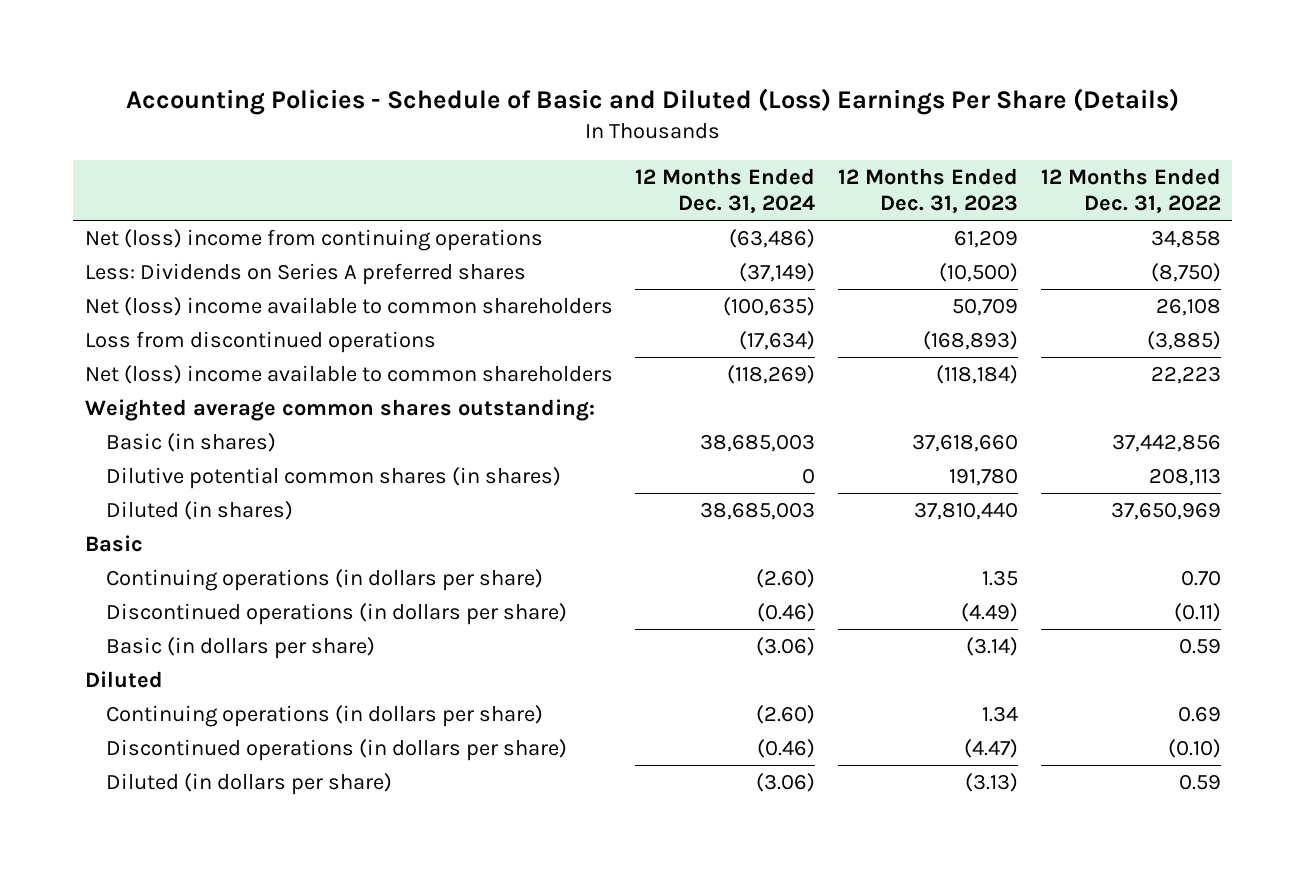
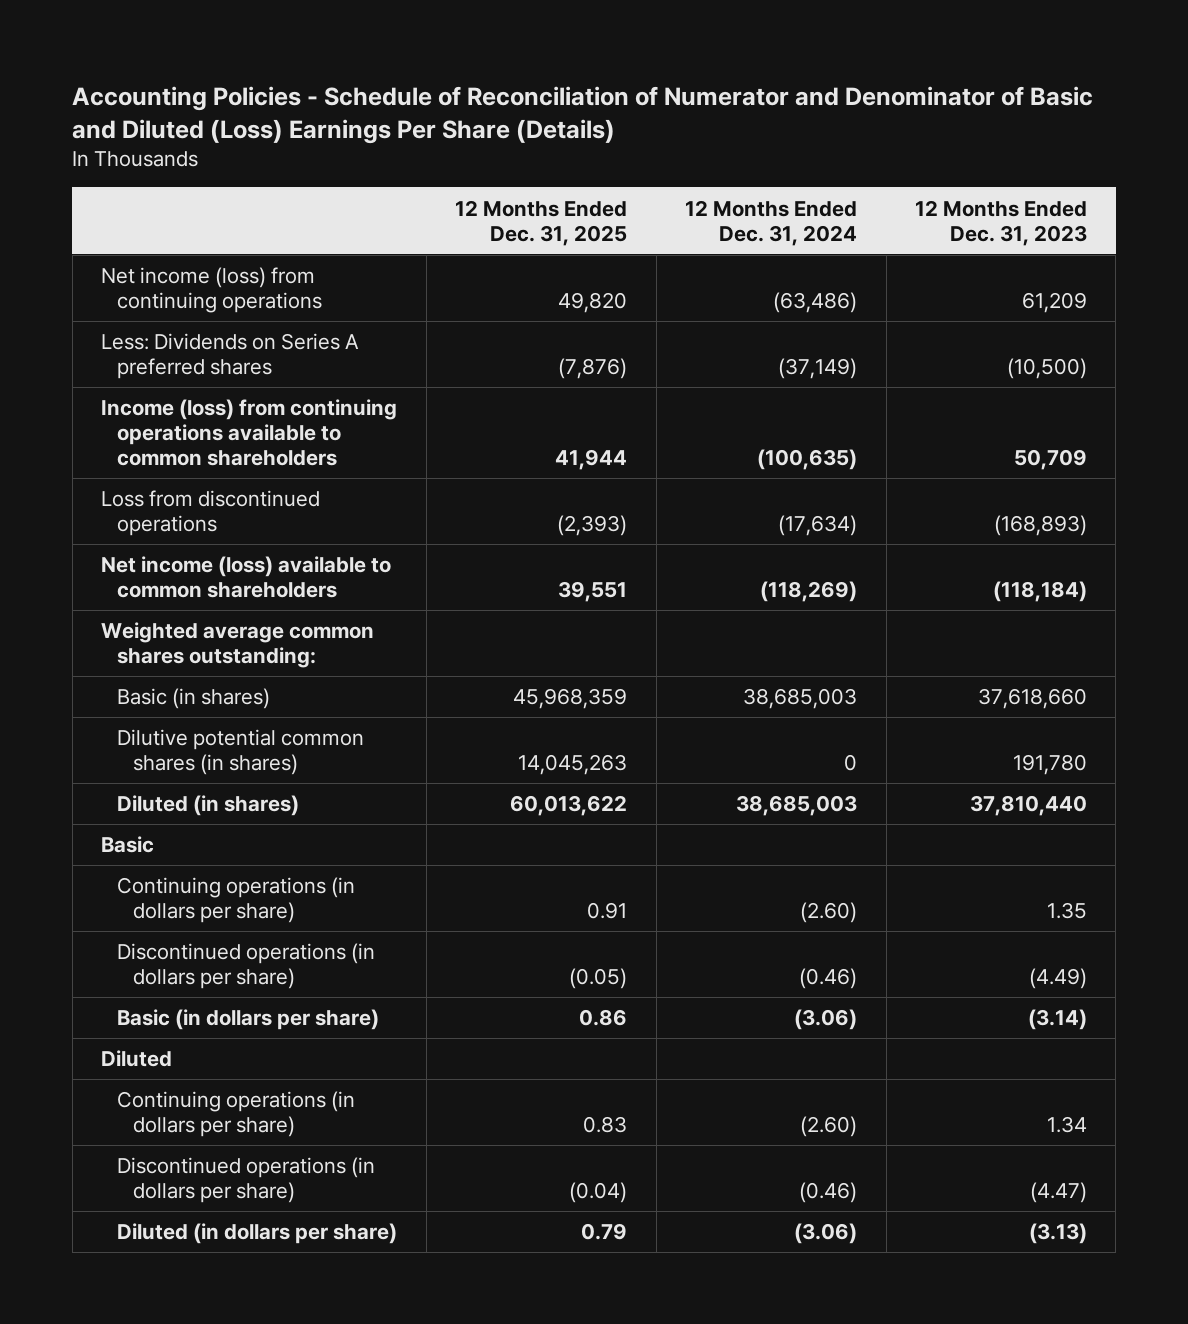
[125,87,1179,115] Accounting Policies - Schedule of Basic and Diluted (Loss) Earnings Per Share (Details) -> [72,86,1094,144] Accounting Policies - Schedule of Reconciliation of Numerator and Denominator of Basic and Diluted (Loss) Earnings Per Share (Details)
[1041,168,1222,214] 12 Months Ended Dec. 31, 2022 -> none
none -> [455,199,628,246] 12 Months Ended Dec. 31, 2025
[84,229,543,252] Net (loss) income from continuing operations -> [101,267,323,314] Net income (loss) from continuing operations
[84,297,613,317] Net (loss) income available to common shareholders -> [101,399,398,467] Income (loss) from continuing operations available to common shareholders
[84,365,613,385] Net (loss) income available to common shareholders -> [101,556,392,599] Net income (loss) available to common shareholders

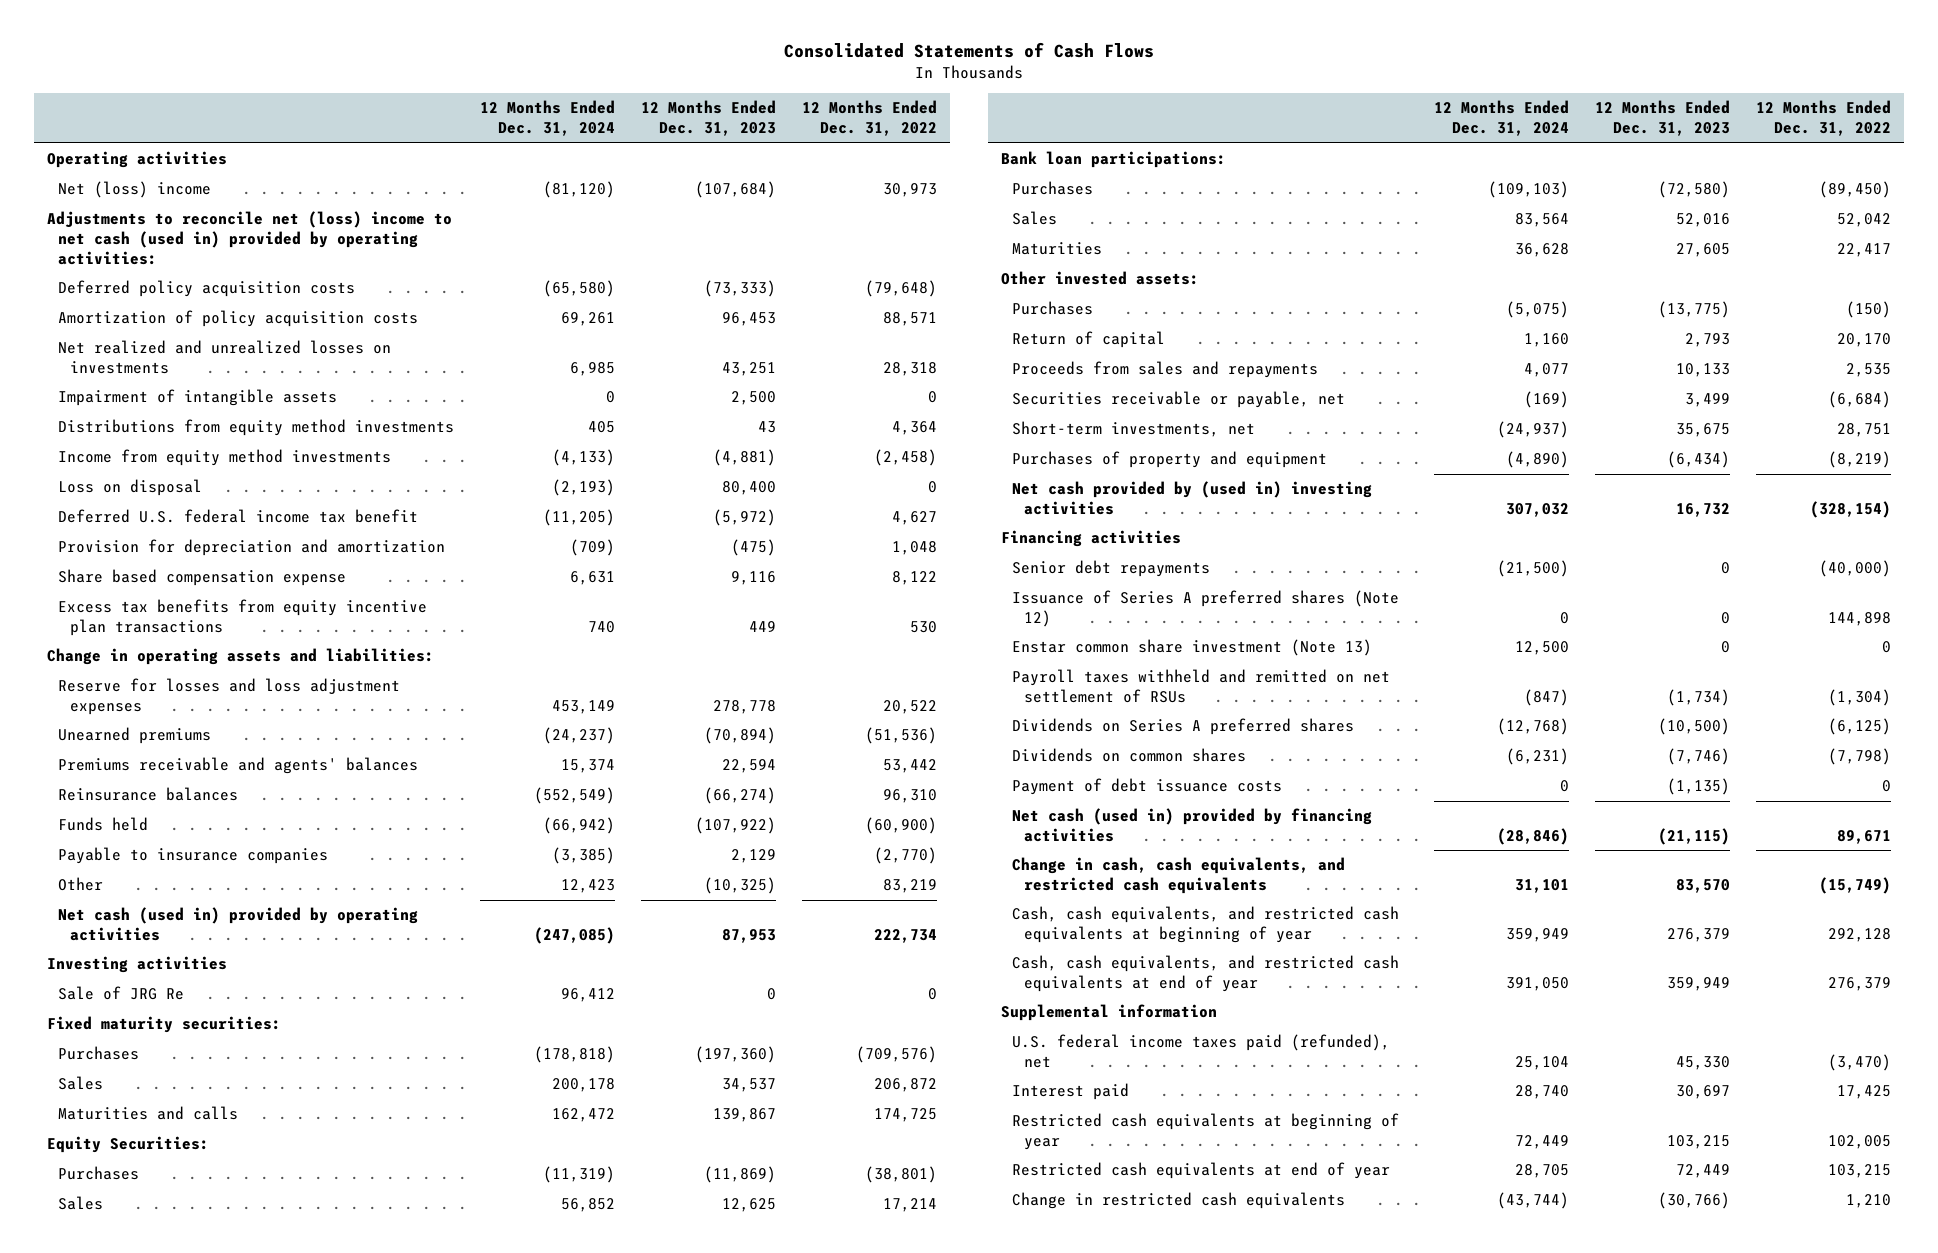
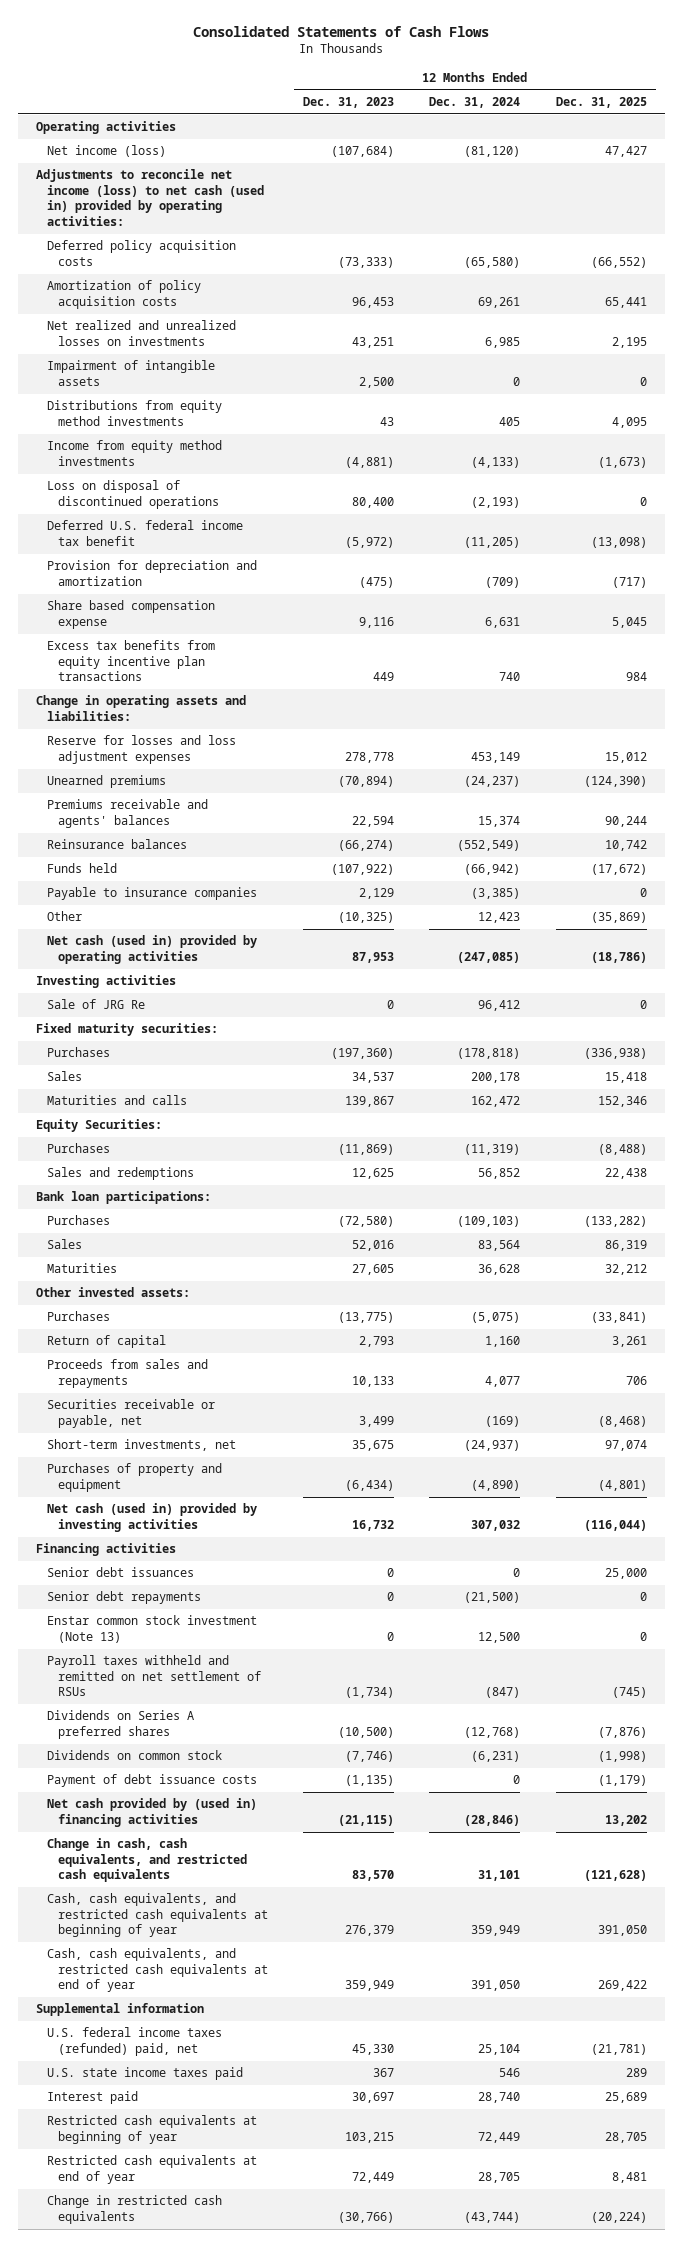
[801,100,937,137] 12 Months Ended Dec. 31, 2022 -> none
none -> [555,97,647,109] Dec. 31, 2025
[58,181,212,199] Net (loss) income -> [46,145,166,158] Net income (loss)
[46,211,452,265] Adjustments to reconcile net (loss) income to net cash (used in) provided by operating activities: -> [35,169,264,227] Adjustments to reconcile net income (loss) to net cash (used in) provided by operating activities:
[58,479,203,497] Loss on disposal -> [46,480,219,509] Loss on disposal of discontinued operations
[58,1196,104,1211] Sales -> [46,1167,194,1181] Sales and redemptions
[1012,481,1373,515] Net cash provided by (used in) investing activities -> [46,1503,257,1532] Net cash (used in) provided by investing activities
none -> [46,1567,194,1578] Senior debt issuances
[1012,590,1400,627] Issuance of Series A preferred shares (Note 12) -> none
[1012,639,1373,657] Enstar common share investment (Note 13) -> [46,1615,257,1643] Enstar common stock investment (Note 13)
[1012,748,1247,763] Dividends on common shares -> [46,1750,222,1761] Dividends on common stock
[1012,808,1373,842] Net cash (used in) provided by financing activities -> [46,1798,257,1827] Net cash provided by (used in) financing activities
[1012,1034,1391,1068] U.S. federal income taxes paid (refunded), net -> [46,2027,222,2056] U.S. federal income taxes (refunded) paid, net
none -> [46,2067,243,2081] U.S. state income taxes paid

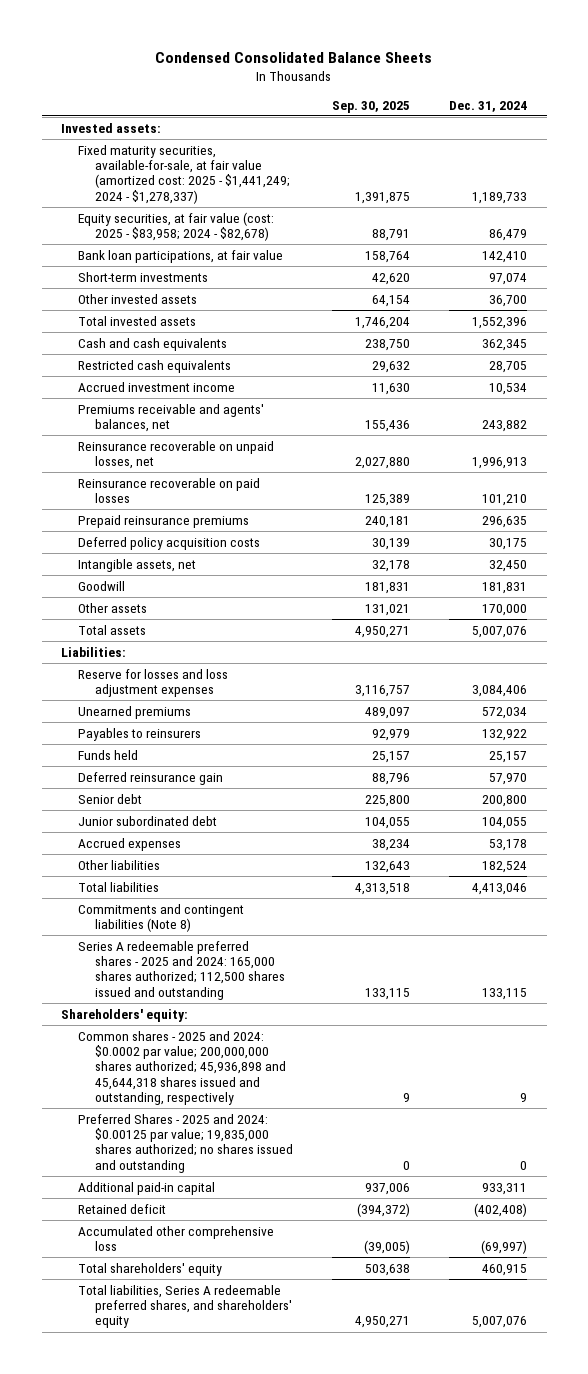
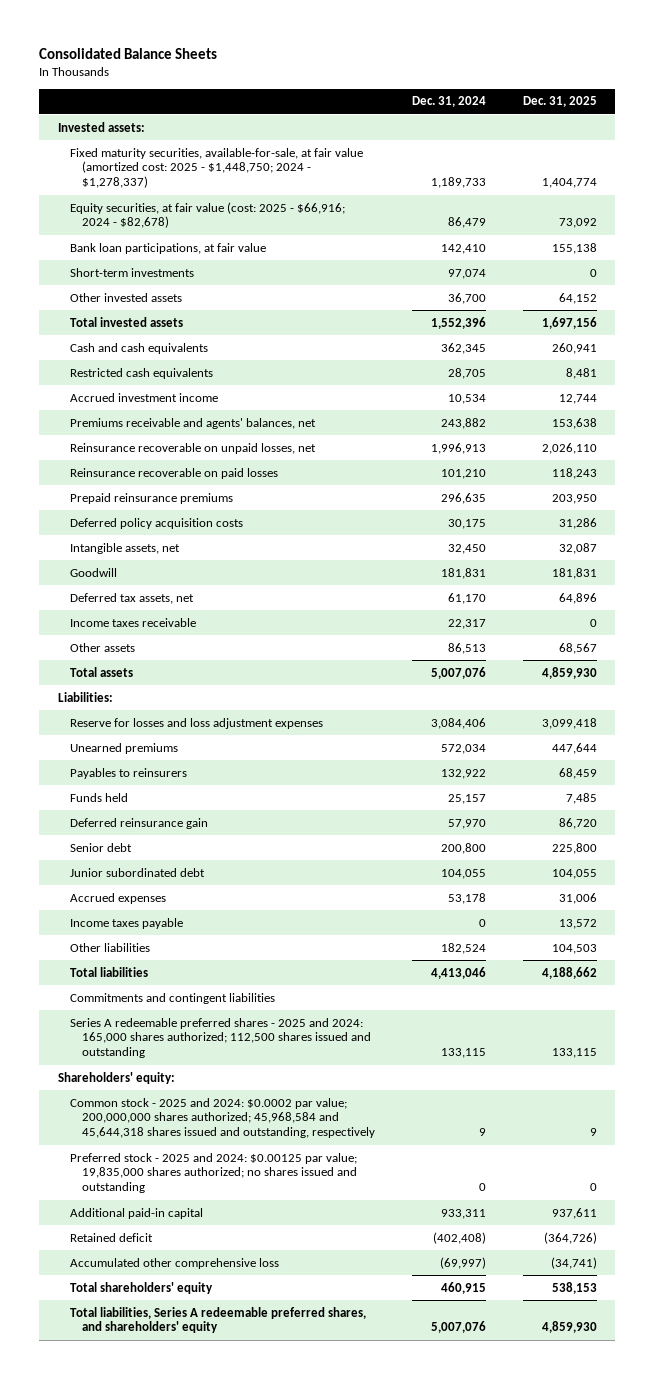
[155,51,433,63] Condensed Consolidated Balance Sheets -> [39,48,218,60] Consolidated Balance Sheets
[332,100,411,113] Sep. 30, 2025 -> none
none -> [522,96,597,108] Dec. 31, 2025
[78,144,291,204] Fixed maturity securities, available-for-sale, at fair value (amortized cost: 2025 - $1,441,249; 2024 - $1,278,337) -> [70,147,364,189] Fixed maturity securities, available-for-sale, at fair value (amortized cost: 2025 - $1,448,750; 2024 - $1,278,337)
[78,211,275,242] Equity securities, at fair value (cost: 2025 - $83,958; 2024 - $82,678) -> [70,201,346,229] Equity securities, at fair value (cost: 2025 - $66,916; 2024 - $82,678)
none -> [70,592,195,604] Deferred tax assets, net
none -> [70,617,197,627] Income taxes receivable
[482,603,528,616] 170,000 -> [448,642,487,654] 86,513
none -> [70,917,184,929] Income taxes payable
[78,903,245,933] Commitments and contingent liabilities (Note 8) -> [70,992,276,1004] Commitments and contingent liabilities
[78,1030,287,1106] Common shares - 2025 and 2024: $0.0002 par value; 200,000,000 shares authorized; 45,936,898 and 45,644,318 shares issued and outstanding, respectively -> [70,1097,376,1139] Common stock - 2025 and 2024: $0.0002 par value; 200,000,000 shares authorized; 45,968,584 and 45,644,318 shares issued and outstanding, respectively
[78,1113,294,1173] Preferred Shares - 2025 and 2024: $0.00125 par value; 19,835,000 shares authorized; no shares issued and outstanding -> [70,1152,358,1194] Preferred stock - 2025 and 2024: $0.00125 par value; 19,835,000 shares authorized; no shares issued and outstanding

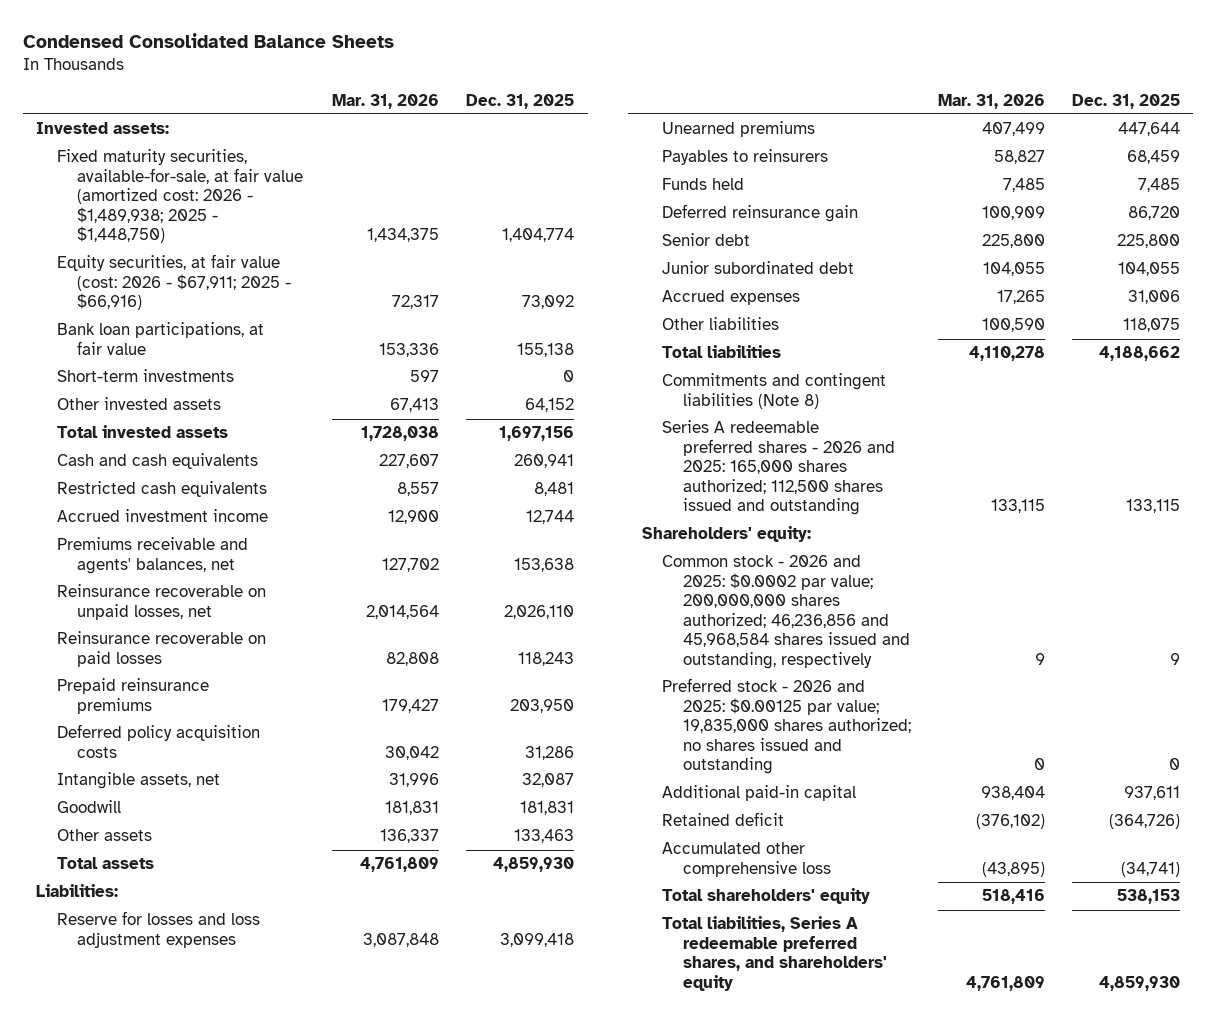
[39,48,218,60] Consolidated Balance Sheets -> [22,33,394,49] Condensed Consolidated Balance Sheets
[412,96,487,108] Dec. 31, 2024 -> none
none -> [332,93,440,109] Mar. 31, 2026
[70,147,364,189] Fixed maturity securities, available-for-sale, at fair value (amortized cost: 2025 - $1,448,750; 2024 - $1,278,337) -> [56,149,303,244] Fixed maturity securities, available-for-sale, at fair value (amortized cost: 2026 - $1,489,938; 2025 - $1,448,750)
[70,201,346,229] Equity securities, at fair value (cost: 2025 - $66,916; 2024 - $82,678) -> [56,254,291,311] Equity securities, at fair value (cost: 2026 - $67,911; 2025 - $66,916)
[70,592,195,604] Deferred tax assets, net -> none
[70,617,197,627] Income taxes receivable -> none
[558,642,597,654] 68,567 -> [514,829,575,844] 133,463
[70,917,184,929] Income taxes payable -> none
[551,943,597,954] 104,503 -> [1122,318,1180,333] 118,075
[70,992,276,1004] Commitments and contingent liabilities -> [662,373,887,409] Commitments and contingent liabilities (Note 8)
[70,1017,372,1059] Series A redeemable preferred shares - 2025 and 2024: 165,000 shares authorized; 112,500 shares issued and outstanding -> [662,420,895,516] Series A redeemable preferred shares - 2026 and 2025: 165,000 shares authorized; 112,500 shares issued and outstanding
[70,1097,376,1139] Common stock - 2025 and 2024: $0.0002 par value; 200,000,000 shares authorized; 45,968,584 and 45,644,318 shares issued and outstanding, respectively -> [662,555,910,669] Common stock - 2026 and 2025: $0.0002 par value; 200,000,000 shares authorized; 46,236,856 and 45,968,584 shares issued and outstanding, respectively
[70,1152,358,1194] Preferred stock - 2025 and 2024: $0.00125 par value; 19,835,000 shares authorized; no shares issued and outstanding -> [662,678,911,775] Preferred stock - 2026 and 2025: $0.00125 par value; 19,835,000 shares authorized; no shares issued and outstanding

